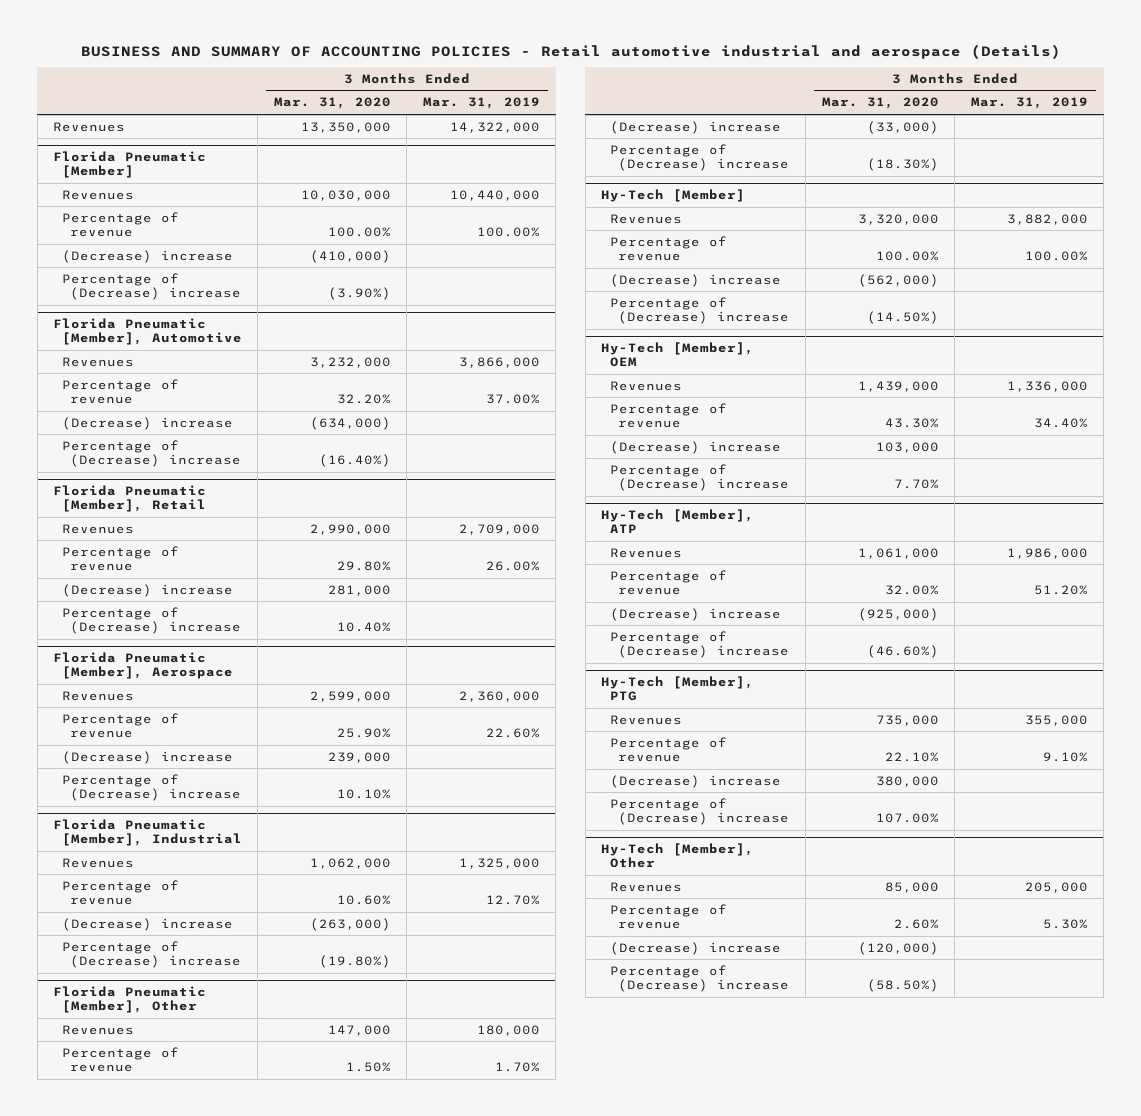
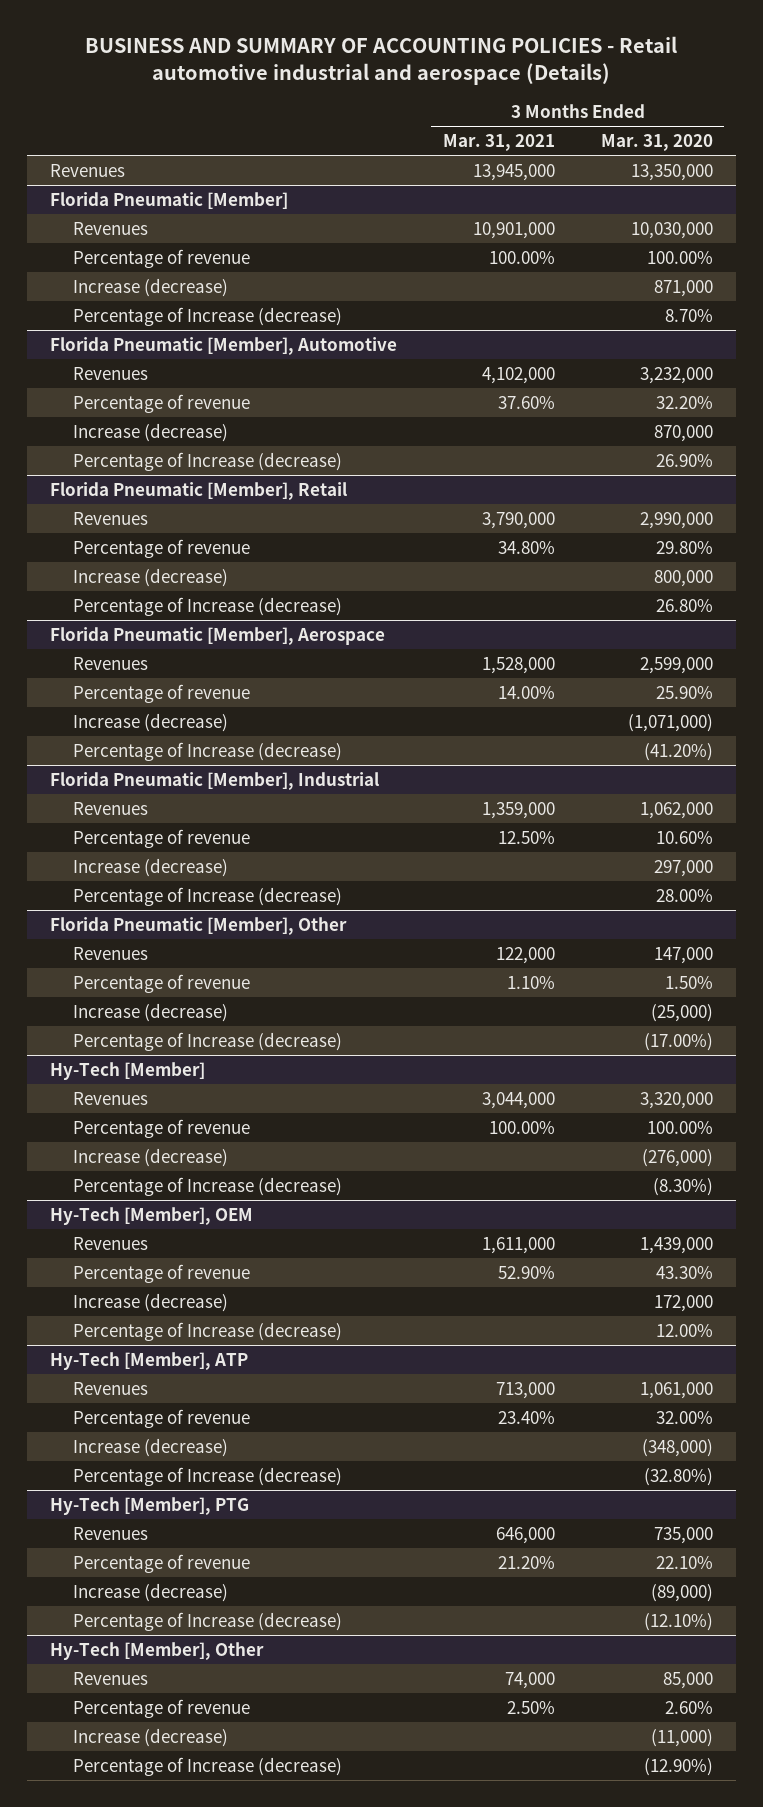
[422,97,540,110] Mar. 31, 2019 -> none
none -> [442,134,555,152] Mar. 31, 2021
[61,249,233,263] (Decrease) increase -> [72,277,228,297] Increase (decrease)
[309,249,391,263] (410,000) -> [653,279,713,297] 871,000
[61,272,241,301] Percentage of (Decrease) increase -> [72,306,342,326] Percentage of Increase (decrease)
[327,287,391,301] (3.90%) -> [664,308,713,322] 8.70%
[61,416,233,430] (Decrease) increase -> [72,422,228,442] Increase (decrease)
[309,416,391,430] (634,000) -> [653,424,713,442] 870,000
[61,439,241,468] Percentage of (Decrease) increase -> [72,451,342,471] Percentage of Increase (decrease)
[318,454,391,468] (16.40%) -> [655,453,713,467] 26.90%
[61,583,233,597] (Decrease) increase -> [72,567,228,587] Increase (decrease)
[327,584,391,596] 281,000 -> [653,569,713,587] 800,000
[61,606,241,635] Percentage of (Decrease) increase -> [72,596,342,616] Percentage of Increase (decrease)
[336,622,391,633] 10.40% -> [655,598,713,612] 26.80%
[61,750,233,764] (Decrease) increase -> [72,712,228,732] Increase (decrease)
[327,751,391,763] 239,000 -> [627,713,713,732] (1,071,000)
[61,773,241,802] Percentage of (Decrease) increase -> [72,741,342,761] Percentage of Increase (decrease)
[336,789,391,800] 10.10% -> [643,742,713,761] (41.20%)
[61,917,233,931] (Decrease) increase -> [72,857,228,877] Increase (decrease)
[309,917,391,931] (263,000) -> [653,859,713,877] 297,000
[61,940,241,969] Percentage of (Decrease) increase -> [72,886,342,906] Percentage of Increase (decrease)
[318,955,391,969] (19.80%) -> [655,888,713,902] 28.00%
[609,120,781,134] (Decrease) increase -> [72,1002,228,1022] Increase (decrease)
[866,120,939,134] (33,000) -> [650,1003,713,1022] (25,000)
[609,143,789,172] Percentage of (Decrease) increase -> [72,1031,342,1051] Percentage of Increase (decrease)
[866,158,939,172] (18.30%) -> [643,1032,713,1051] (17.00%)
[609,273,781,287] (Decrease) increase -> [72,1147,228,1167] Increase (decrease)
[857,273,939,287] (562,000) -> [641,1148,713,1167] (276,000)
[609,296,789,325] Percentage of (Decrease) increase -> [72,1176,342,1196] Percentage of Increase (decrease)
[866,311,939,325] (14.50%) -> [652,1177,713,1196] (8.30%)
[609,440,781,454] (Decrease) increase -> [72,1292,228,1312] Increase (decrease)
[875,441,939,453] 103,000 -> [653,1294,713,1312] 172,000
[609,463,789,492] Percentage of (Decrease) increase -> [72,1321,342,1341] Percentage of Increase (decrease)
[893,479,939,490] 7.70% -> [655,1323,713,1337] 12.00%
[609,607,781,621] (Decrease) increase -> [72,1437,228,1457] Increase (decrease)
[857,607,939,621] (925,000) -> [641,1438,713,1457] (348,000)
[609,630,789,659] Percentage of (Decrease) increase -> [72,1466,342,1486] Percentage of Increase (decrease)
[866,645,939,659] (46.60%) -> [643,1467,713,1486] (32.80%)
[609,774,781,788] (Decrease) increase -> [72,1582,228,1602] Increase (decrease)
[875,775,939,787] 380,000 -> [650,1583,713,1602] (89,000)
[609,797,789,826] Percentage of (Decrease) increase -> [72,1611,342,1631] Percentage of Increase (decrease)
[875,813,939,824] 107.00% -> [643,1612,713,1631] (12.10%)
[609,941,781,955] (Decrease) increase -> [72,1727,228,1747] Increase (decrease)
[857,941,939,955] (120,000) -> [650,1728,713,1747] (11,000)
[609,964,789,993] Percentage of (Decrease) increase -> [72,1756,342,1776] Percentage of Increase (decrease)
[866,979,939,993] (58.50%) -> [643,1757,713,1776] (12.90%)

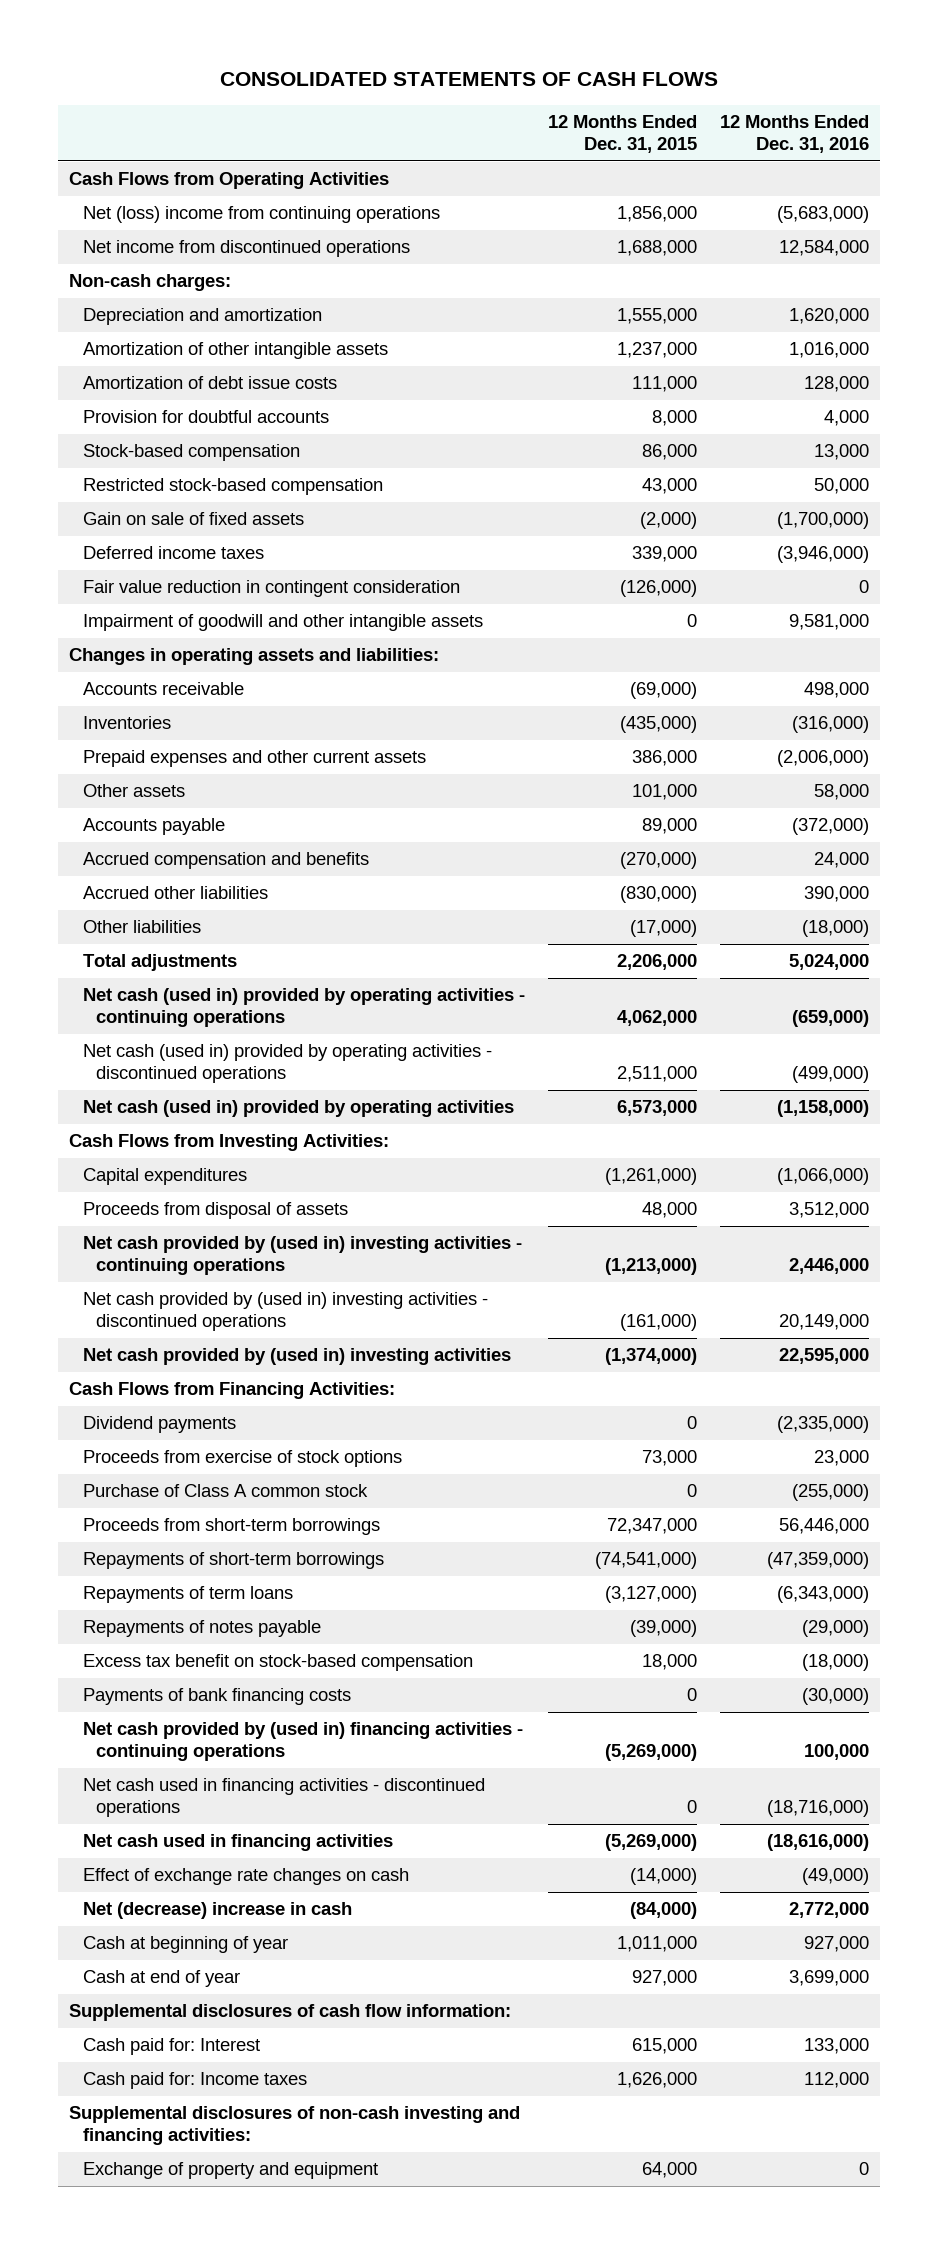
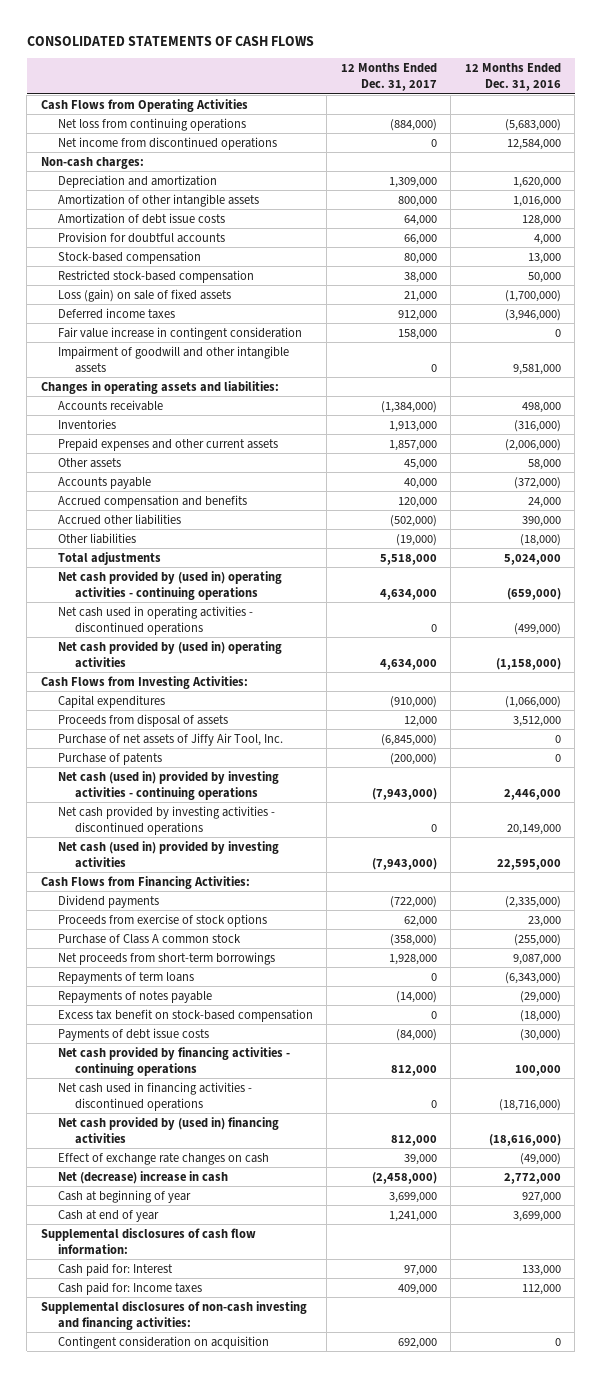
[547,115,697,153] 12 Months Ended Dec. 31, 2015 -> none
none -> [340,62,437,91] 12 Months Ended Dec. 31, 2017
[82,206,440,224] Net (loss) income from continuing operations -> [57,117,246,131] Net loss from continuing operations
[82,512,304,526] Gain on sale of fixed assets -> [57,288,231,302] Loss (gain) on sale of fixed assets
[82,580,460,598] Fair value reduction in contingent consideration -> [57,326,302,340] Fair value increase in contingent consideration
[82,988,525,1028] Net cash (used in) provided by operating activities - continuing operations -> [57,570,282,600] Net cash provided by (used in) operating activities - continuing operations
[82,1044,492,1084] Net cash (used in) provided by operating activities - discontinued operations -> [57,605,253,635] Net cash used in operating activities - discontinued operations
[82,1100,514,1118] Net cash (used in) provided by operating activities -> [57,640,282,668] Net cash provided by (used in) operating activities
none -> [57,732,283,746] Purchase of net assets of Jiffy Air Tool, Inc.
none -> [57,752,162,765] Purchase of patents
[82,1236,522,1276] Net cash provided by (used in) investing activities - continuing operations -> [57,770,279,800] Net cash (used in) provided by investing activities - continuing operations
[82,1292,488,1332] Net cash provided by (used in) investing activities - discontinued operations -> [57,805,275,835] Net cash provided by investing activities - discontinued operations
[82,1348,511,1366] Net cash provided by (used in) investing activities -> [57,840,279,868] Net cash (used in) provided by investing activities
[82,1552,384,1570] Repayments of short-term borrowings -> none
[82,1518,380,1536] Proceeds from short-term borrowings -> [57,951,275,965] Net proceeds from short-term borrowings
[778,1518,869,1535] 56,446,000 -> [512,953,561,965] 9,087,000
[82,1688,351,1706] Payments of bank financing costs -> none
none -> [57,1027,209,1041] Payments of debt issue costs
[82,1722,523,1762] Net cash provided by (used in) financing activities - continuing operations -> [57,1046,290,1076] Net cash provided by financing activities - continuing operations
[82,1834,393,1852] Net cash used in financing activities -> [57,1116,279,1144] Net cash provided by (used in) financing activities
[82,2162,378,2180] Exchange of property and equipment -> none
none -> [57,1335,269,1349] Contingent consideration on acquisition

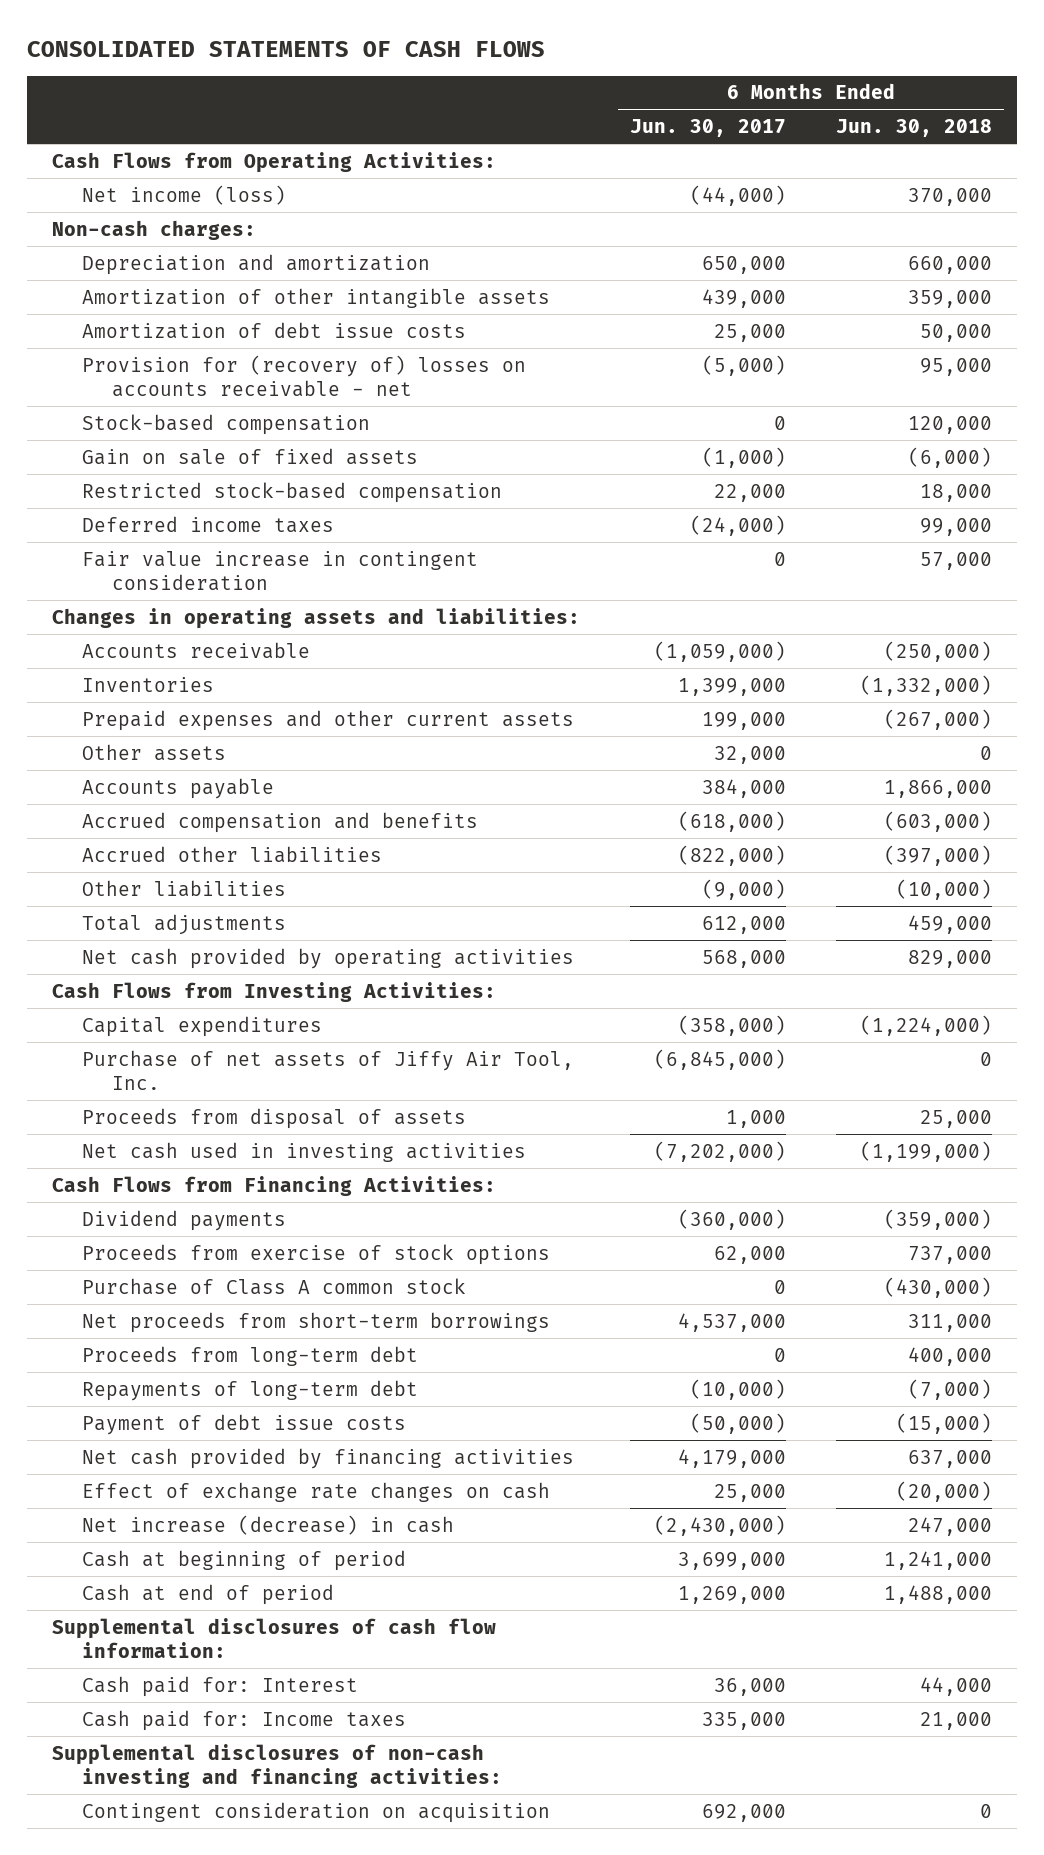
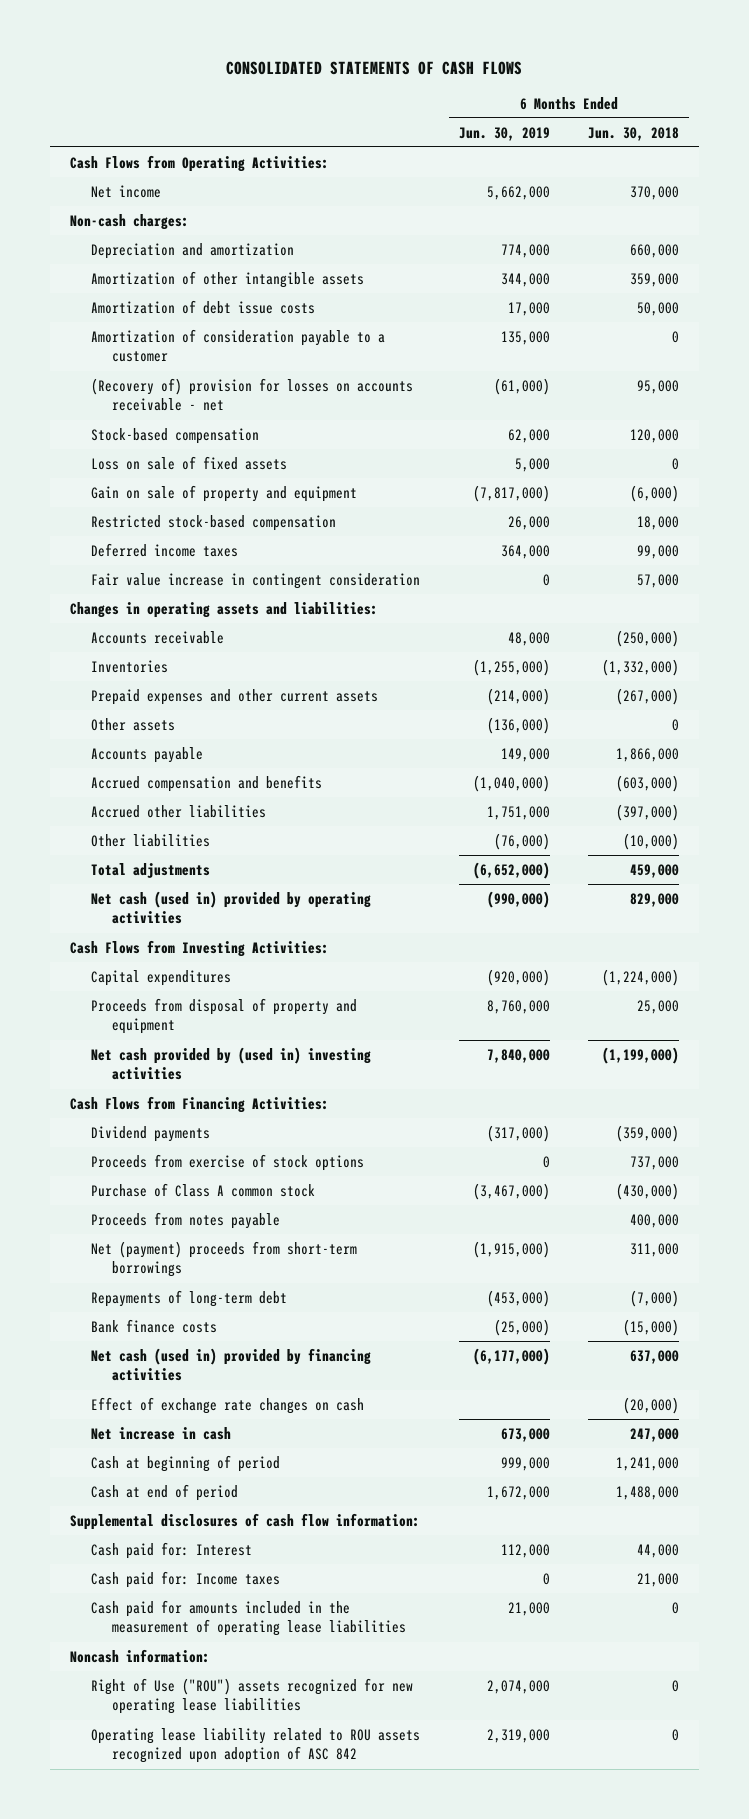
[630,118,787,137] Jun. 30, 2017 -> none
none -> [458,126,550,141] Jun. 30, 2019
[82,184,287,205] Net income (loss) -> [90,184,161,198] Net income
none -> [90,328,385,363] Amortization of consideration payable to a customer
[82,354,527,397] Provision for (recovery of) losses on accounts receivable - net -> [90,377,413,412] (Recovery of) provision for losses on accounts receivable - net
none -> [90,455,287,470] Loss on sale of fixed assets
[82,447,419,465] Gain on sale of fixed assets -> [90,484,357,502] Gain on sale of property and equipment
[82,947,575,969] Net cash provided by operating activities -> [90,890,371,925] Net cash (used in) provided by operating activities
[82,1049,575,1090] Purchase of net assets of Jiffy Air Tool, Inc. -> none
[82,1107,467,1129] Proceeds from disposal of assets -> [90,997,357,1035] Proceeds from disposal of property and equipment
[82,1141,527,1162] Net cash used in investing activities -> [90,1046,371,1081] Net cash provided by (used in) investing activities
[82,1345,419,1366] Proceeds from long-term debt -> none
none -> [90,1211,280,1229] Proceeds from notes payable
[82,1311,551,1333] Net proceeds from short-term borrowings -> [90,1240,357,1278] Net (payment) proceeds from short-term borrowings
[82,1413,407,1435] Payment of debt issue costs -> none
none -> [90,1318,217,1333] Bank finance costs
[82,1447,575,1469] Net cash provided by financing activities -> [90,1347,371,1382] Net cash (used in) provided by financing activities
[82,1514,455,1535] Net increase (decrease) in cash -> [90,1426,231,1440] Net increase in cash
[82,1801,551,1823] Contingent consideration on acquisition -> none
none -> [90,1599,407,1637] Cash paid for amounts included in the measurement of operating lease liabilities
[52,1743,503,1788] Supplemental disclosures of non-cash investing and financing activities: -> [69,1648,210,1663] Noncash information:
none -> [90,1677,413,1715] Right of Use ("ROU") assets recognized for new operating lease liabilities
none -> [90,1727,420,1764] Operating lease liability related to ROU assets recognized upon adoption of ASC 842

